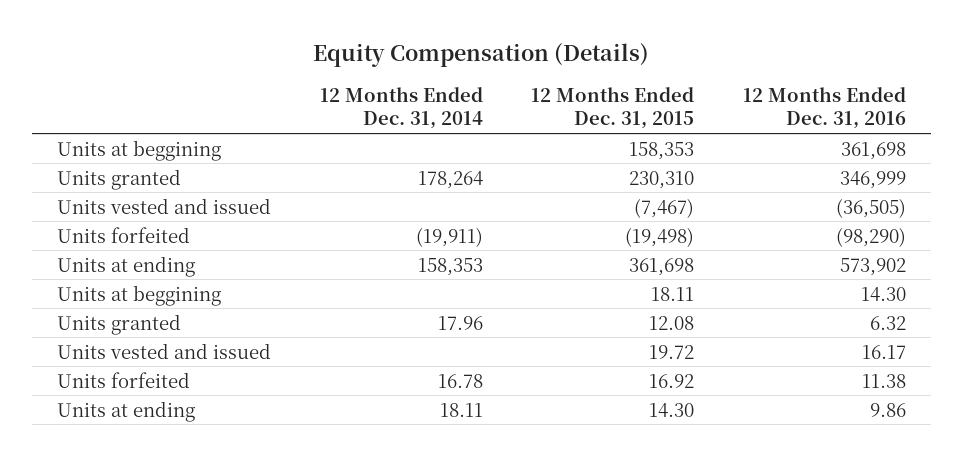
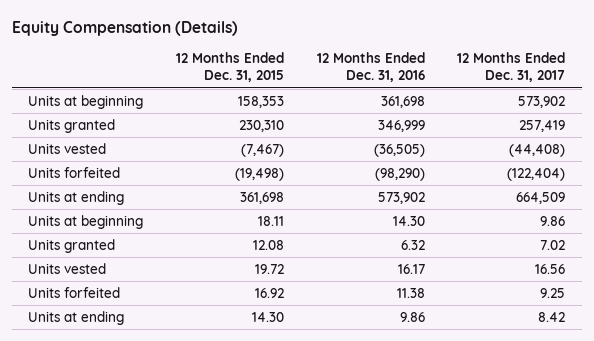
[319,86,483,130] 12 Months Ended Dec. 31, 2014 -> none
none -> [457,52,566,83] 12 Months Ended Dec. 31, 2017
[56,139,221,161] Units at beggining -> [28,95,144,110] Units at beginning
[56,197,271,214] Units vested and issued -> [28,143,107,155] Units vested
[56,284,221,306] Units at beggining -> [28,215,144,230] Units at beginning
[56,342,271,359] Units vested and issued -> [28,263,107,275] Units vested

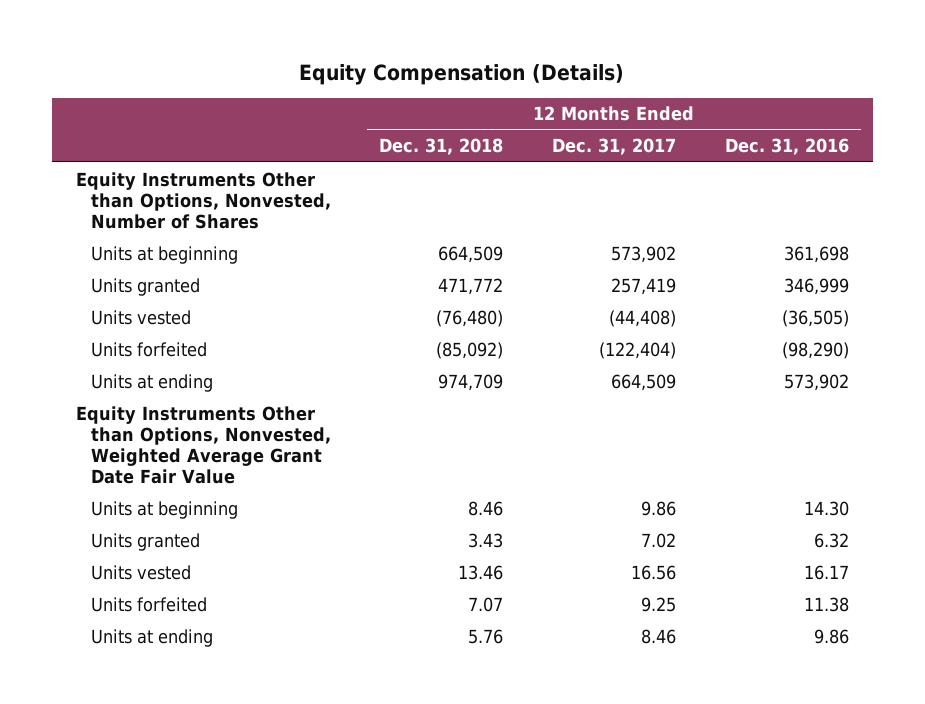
[176,52,285,83] 12 Months Ended Dec. 31, 2015 -> none
none -> [379,138,504,156] Dec. 31, 2018
none -> [75,171,331,229] Equity Instruments Other than Options, Nonvested, Number of Shares
none -> [75,405,331,484] Equity Instruments Other than Options, Nonvested, Weighted Average Grant Date Fair Value
[538,312,566,323] 8.42 -> [641,628,677,644] 8.46

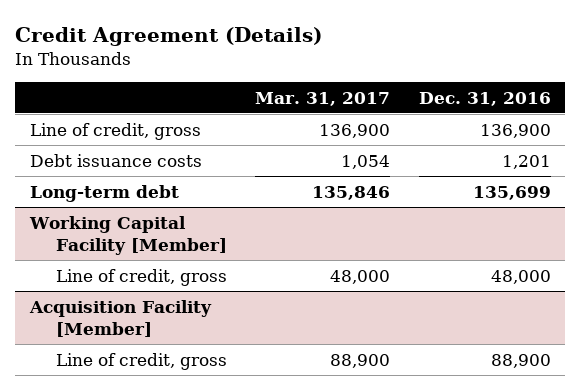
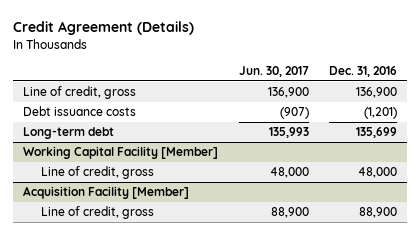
[255,91,391,106] Mar. 31, 2017 -> none
none -> [238,66,309,78] Jun. 30, 2017
[501,154,551,169] 1,201 -> [363,107,397,120] (1,201)

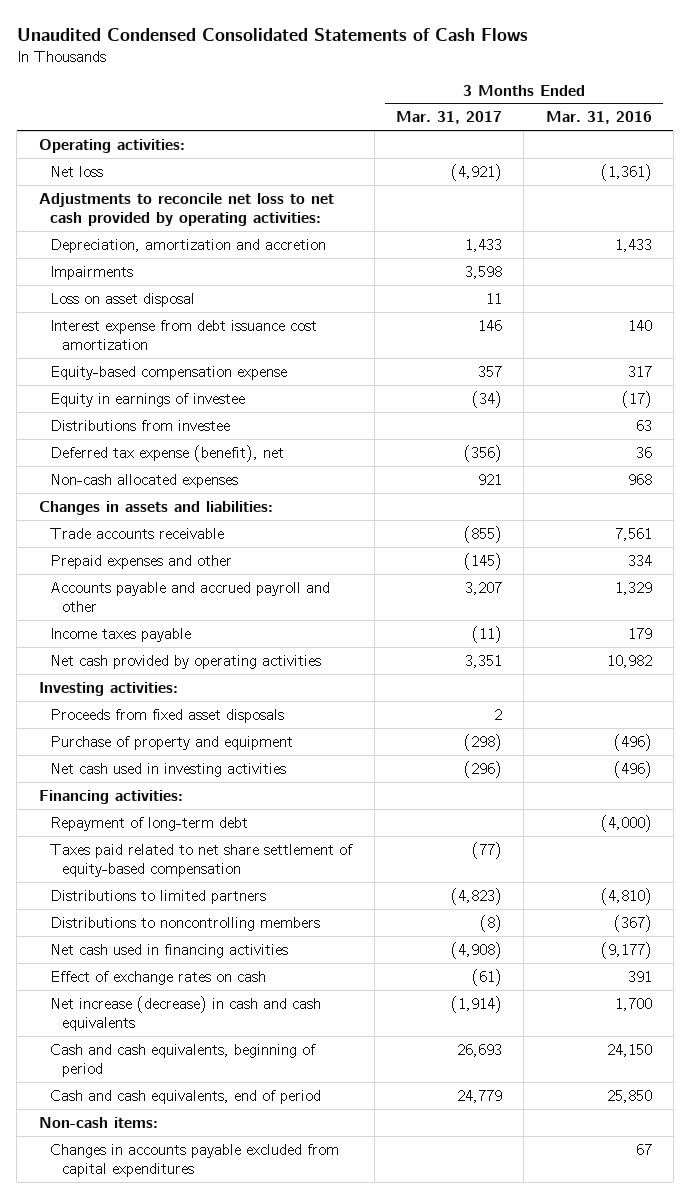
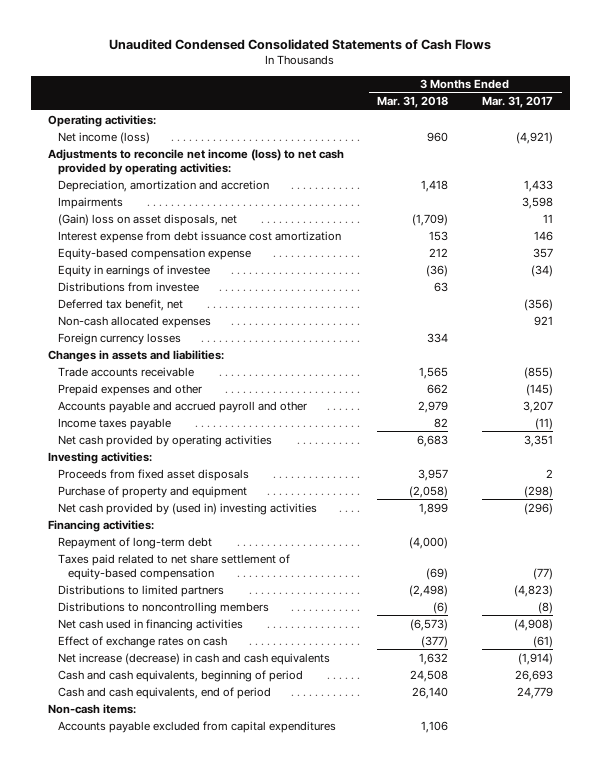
[545,111,652,125] Mar. 31, 2016 -> none
none -> [377,96,449,109] Mar. 31, 2018
[50,165,104,177] Net loss -> [57,131,150,144] Net income (loss)
[38,192,334,226] Adjustments to reconcile net loss to net cash provided by operating activities: -> [47,148,344,175] Adjustments to reconcile net income (loss) to net cash provided by operating activities:
[50,292,196,307] Loss on asset disposal -> [57,213,237,226] (Gain) loss on asset disposals, net
[50,444,285,462] Deferred tax expense (benefit), net -> [57,298,183,311] Deferred tax benefit, net
none -> [57,332,181,345] Foreign currency losses
[50,762,287,777] Net cash used in investing activities -> [57,502,317,515] Net cash provided by (used in) investing activities
[50,1143,340,1177] Changes in accounts payable excluded from capital expenditures -> [57,720,336,733] Accounts payable excluded from capital expenditures

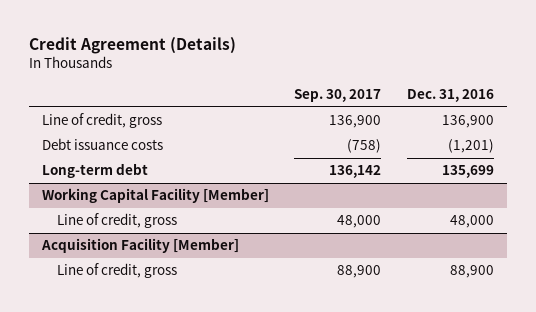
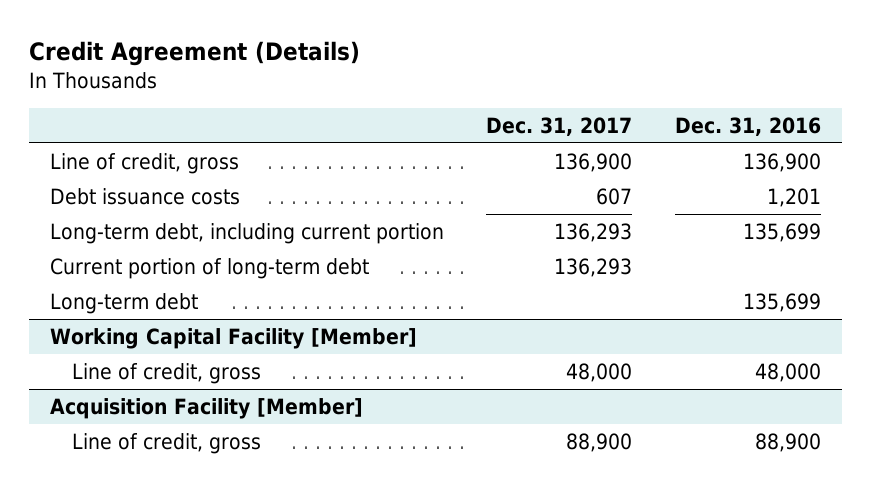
[294,89,382,103] Sep. 30, 2017 -> none
none -> [486,116,633,136] Dec. 31, 2017
[447,139,494,154] (1,201) -> [766,187,821,207] 1,201
none -> [50,222,445,244] Long-term debt, including current portion
none -> [50,257,370,279] Current portion of long-term debt

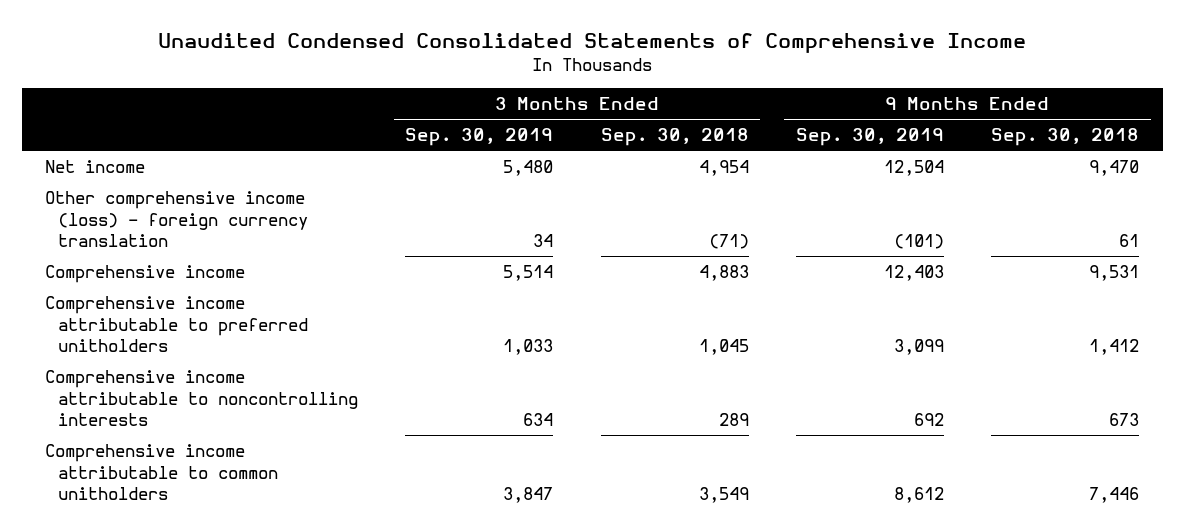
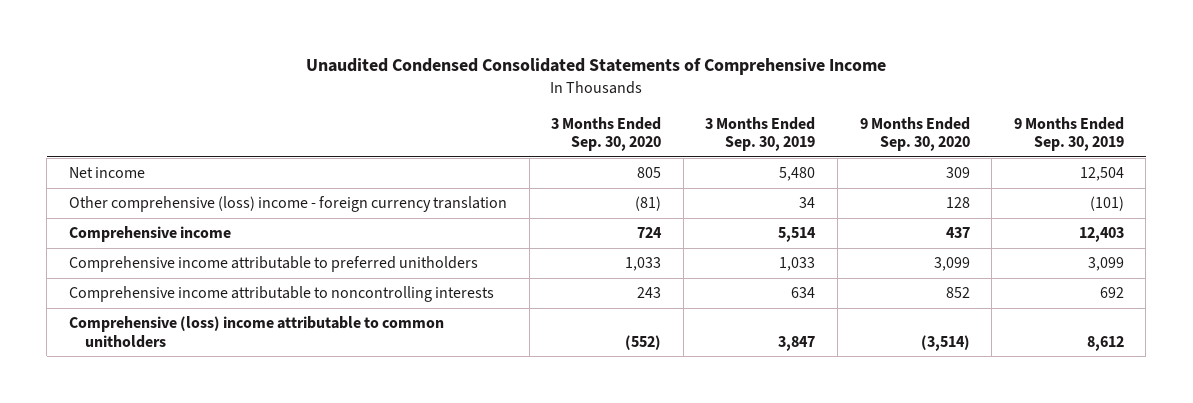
[600,128,749,147] Sep. 30, 2018 -> none
[991,128,1140,147] Sep. 30, 2018 -> none
none -> [551,116,662,152] 3 Months Ended Sep. 30, 2020
none -> [859,116,970,152] 9 Months Ended Sep. 30, 2020
[45,191,309,248] Other comprehensive income (loss) - foreign currency translation -> [69,196,508,213] Other comprehensive (loss) income - foreign currency translation
[45,444,279,501] Comprehensive income attributable to common unitholders -> [69,316,445,348] Comprehensive (loss) income attributable to common unitholders

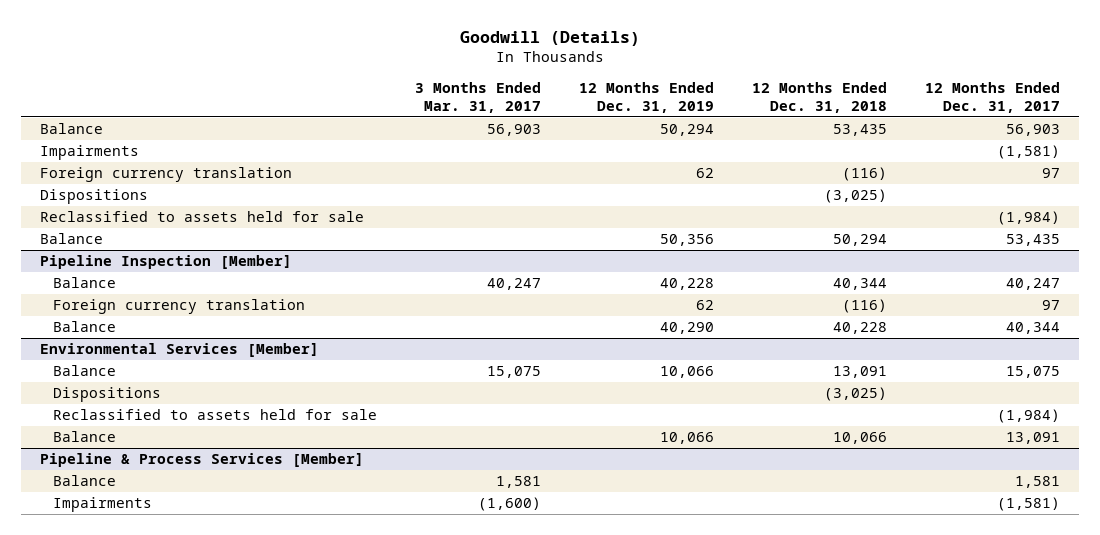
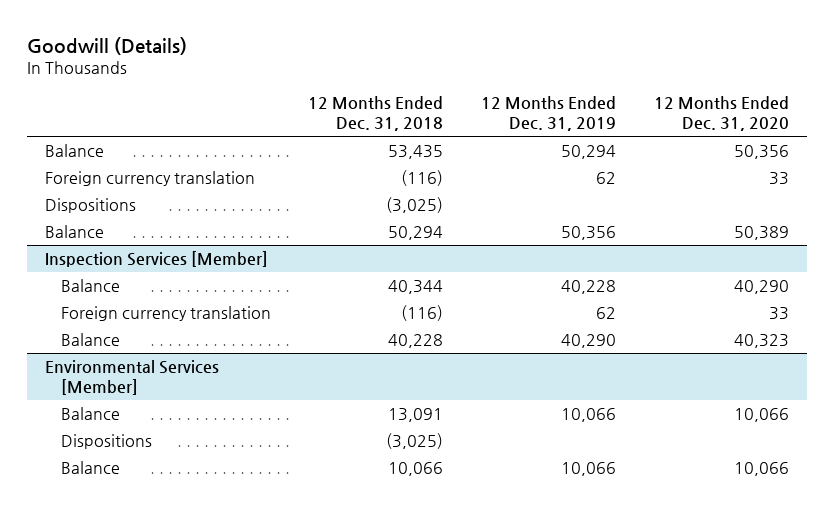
[414,81,541,113] 3 Months Ended Mar. 31, 2017 -> none
[925,81,1061,113] 12 Months Ended Dec. 31, 2017 -> none
none -> [653,96,789,132] 12 Months Ended Dec. 31, 2020
[39,145,139,161] Impairments -> none
[39,211,364,223] Reclassified to assets held for sale -> none
[39,255,292,270] Pipeline Inspection [Member] -> [45,251,269,268] Inspection Services [Member]
[52,409,377,421] Reclassified to assets held for sale -> none
[39,453,364,468] Pipeline & Process Services [Member] -> none
[52,475,116,487] Balance -> none
[52,497,152,513] Impairments -> none

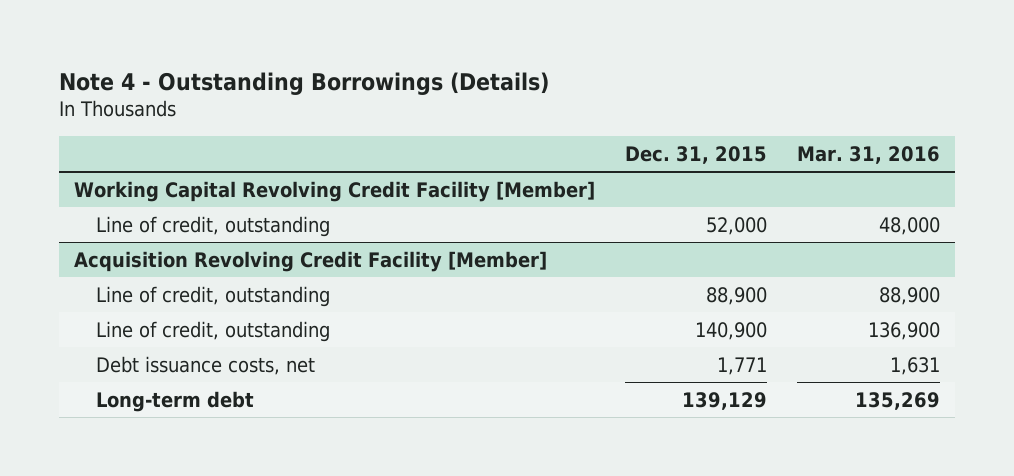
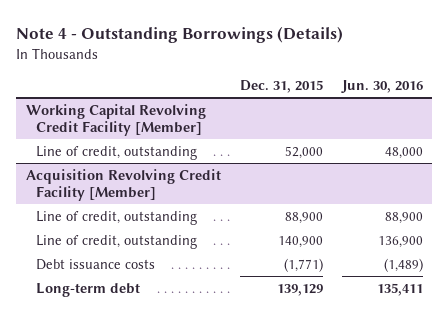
[797,145,941,164] Mar. 31, 2016 -> none
none -> [340,80,423,94] Jun. 30, 2016
[95,355,315,375] Debt issuance costs, net -> [36,258,156,270] Debt issuance costs
[717,356,768,375] 1,771 -> [283,257,323,272] (1,771)

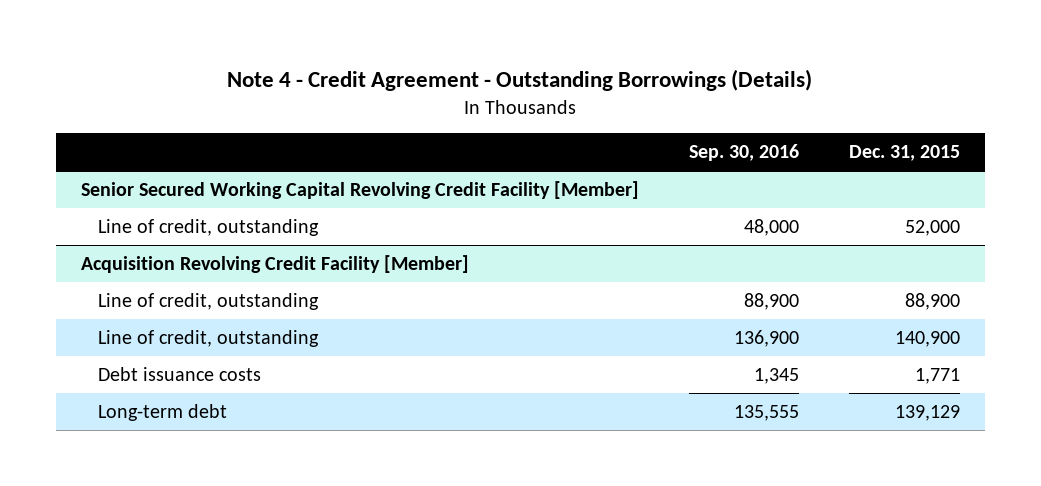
[16,25,344,43] Note 4 - Outstanding Borrowings (Details) -> [227,68,813,91] Note 4 - Credit Agreement - Outstanding Borrowings (Details)
[340,80,423,94] Jun. 30, 2016 -> none
none -> [688,144,799,162] Sep. 30, 2016
[25,103,206,137] Working Capital Revolving Credit Facility [Member] -> [80,180,639,199] Senior Secured Working Capital Revolving Credit Facility [Member]
[283,257,323,272] (1,771) -> [914,367,960,384] 1,771

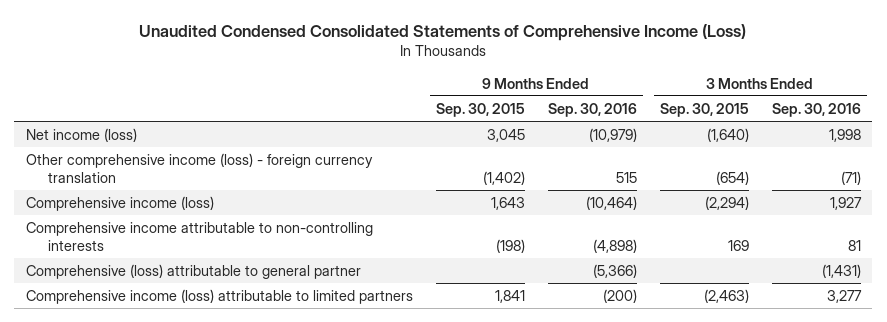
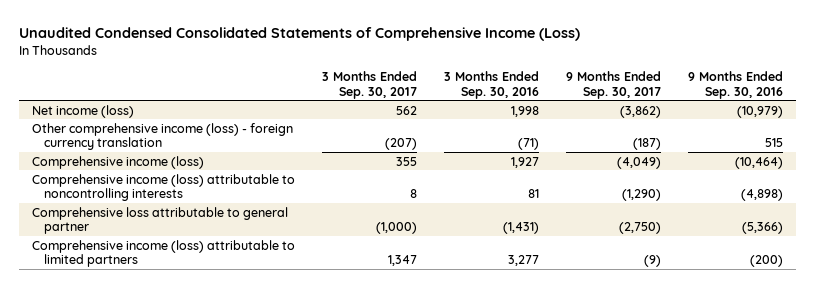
[435,102,525,117] Sep. 30, 2015 -> none
[659,102,749,117] Sep. 30, 2015 -> none
none -> [322,71,418,99] 3 Months Ended Sep. 30, 2017
none -> [565,71,661,99] 9 Months Ended Sep. 30, 2017
[25,221,373,251] Comprehensive income attributable to non-controlling interests -> [32,173,296,202] Comprehensive income (loss) attributable to noncontrolling interests
[25,263,361,279] Comprehensive (loss) attributable to general partner -> [32,206,289,235] Comprehensive loss attributable to general partner

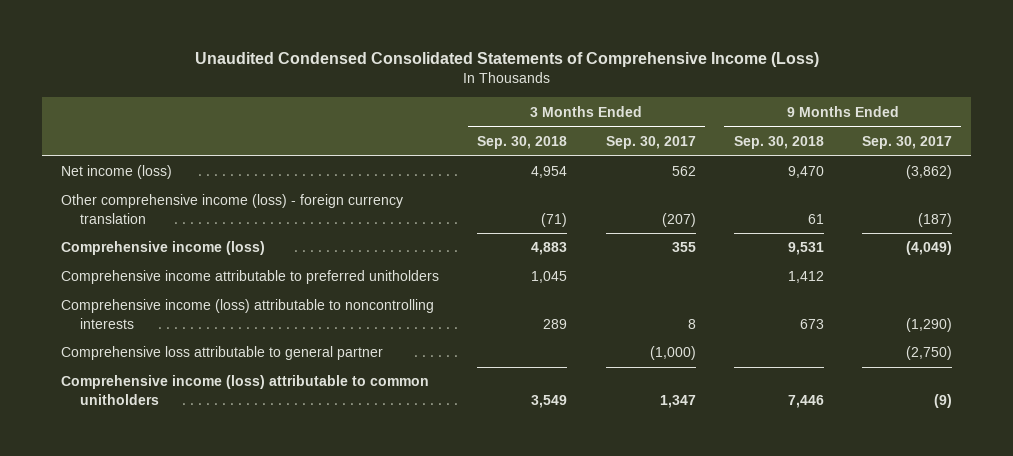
[443,71,539,99] 3 Months Ended Sep. 30, 2016 -> none
[687,71,783,99] 9 Months Ended Sep. 30, 2016 -> none
none -> [477,135,568,149] Sep. 30, 2018
none -> [733,135,824,149] Sep. 30, 2018
none -> [61,270,440,285] Comprehensive income attributable to preferred unitholders
[32,239,296,268] Comprehensive income (loss) attributable to limited partners -> [61,375,430,405] Comprehensive income (loss) attributable to common unitholders

